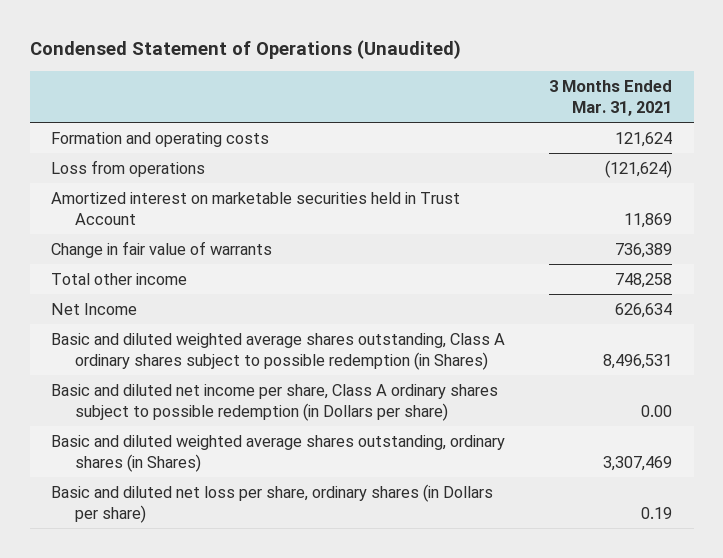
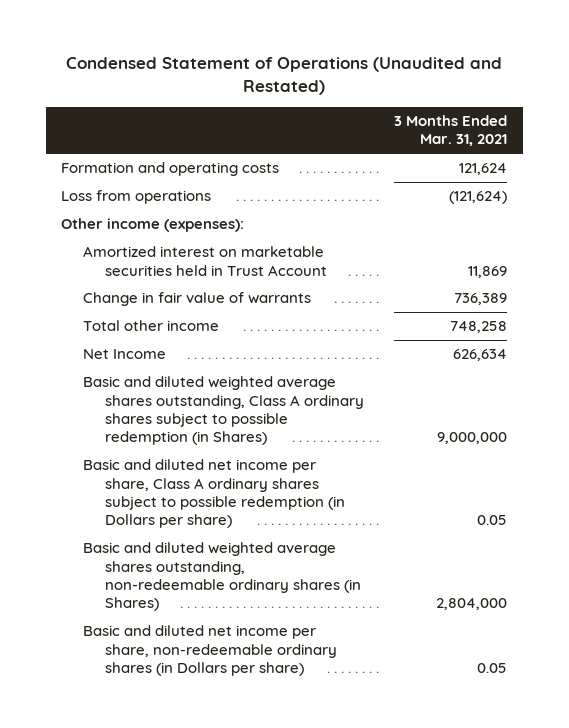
[29,39,461,59] Condensed Statement of Operations (Unaudited) -> [66,56,503,95] Condensed Statement of Operations (Unaudited and Restated)
none -> [61,218,245,233] Other income (expenses):
[602,353,672,369] 8,496,531 -> [437,431,508,444] 9,000,000
[640,404,672,417] 0.00 -> [477,514,508,525] 0.05
[51,434,506,472] Basic and diluted weighted average shares outstanding, ordinary shares (in Shares) -> [82,542,361,611] Basic and diluted weighted average shares outstanding, non-redeemable ordinary shares (in Shares)
[602,455,672,471] 3,307,469 -> [436,597,508,610] 2,804,000
[51,483,494,523] Basic and diluted net loss per share, ordinary shares (in Dollars per share) -> [82,625,337,676] Basic and diluted net income per share, non-redeemable ordinary shares (in Dollars per share)
[640,506,672,519] 0.19 -> [477,662,508,673] 0.05

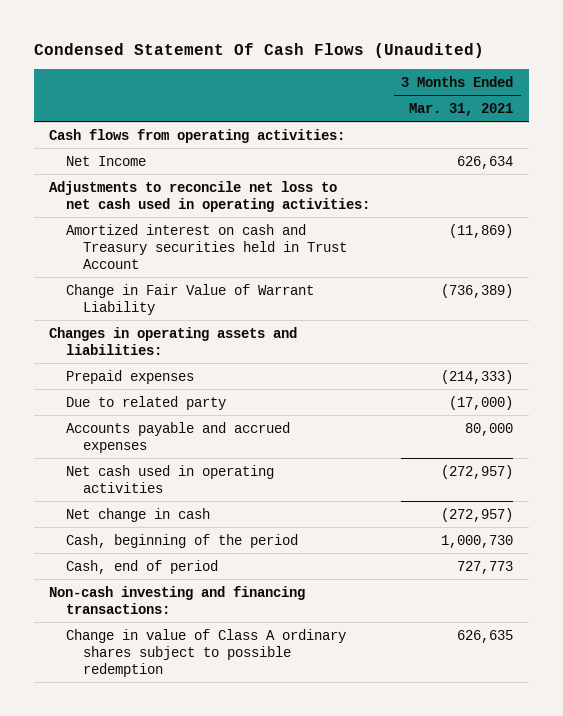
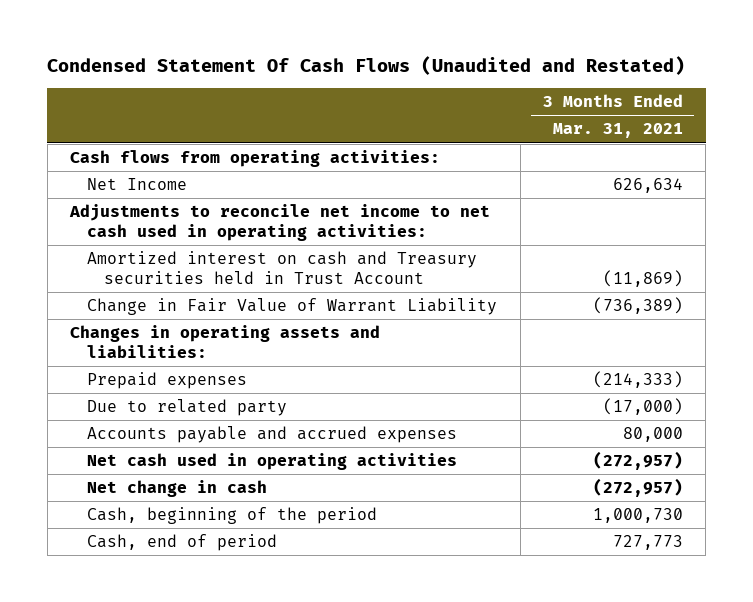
[33,43,484,59] Condensed Statement Of Cash Flows (Unaudited) -> [47,55,686,75] Condensed Statement Of Cash Flows (Unaudited and Restated)
[49,180,371,212] Adjustments to reconcile net loss to net cash used in operating activities: -> [69,204,491,241] Adjustments to reconcile net income to net cash used in operating activities:
[49,585,306,614] Non-cash investing and financing transactions: -> none
[66,628,347,677] Change in value of Class A ordinary shares subject to possible redemption -> none

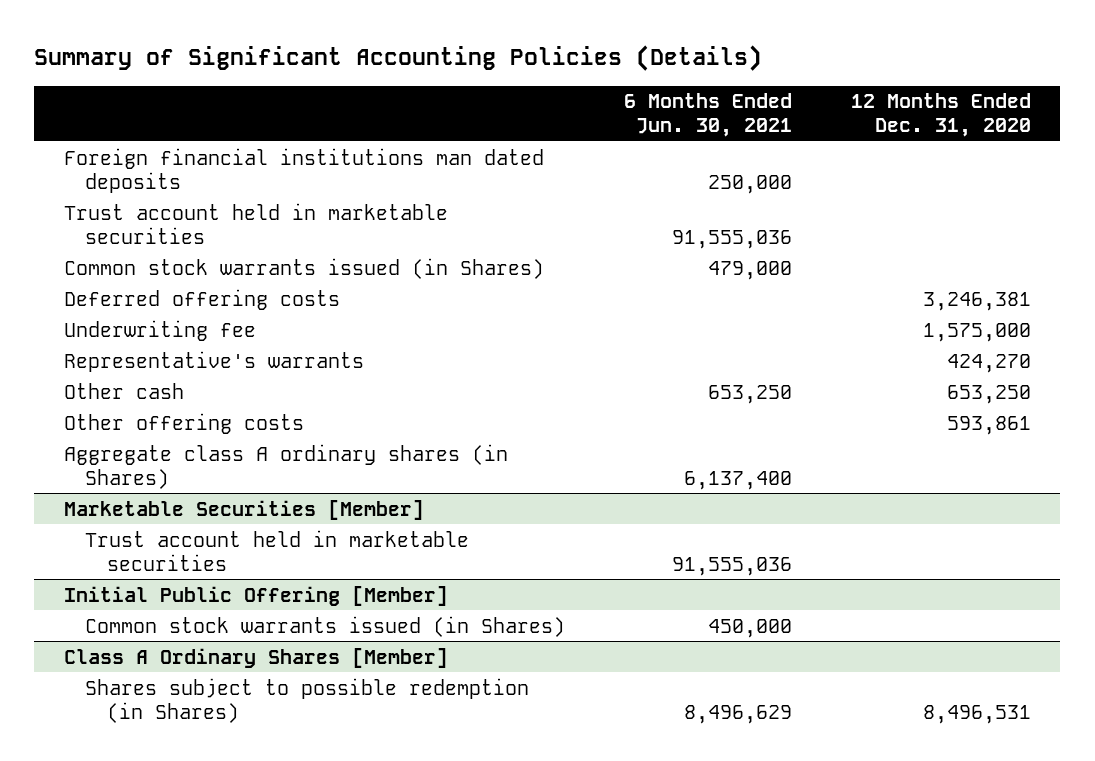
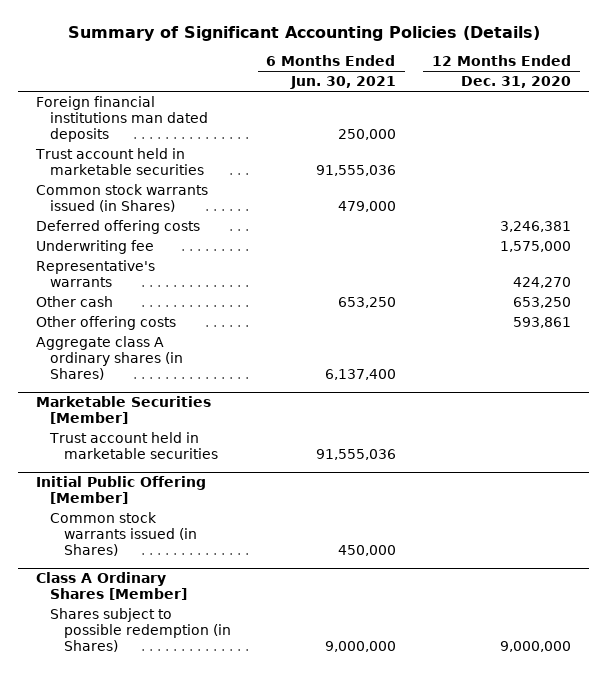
[684,704,793,724] 8,496,629 -> [324,640,396,652] 9,000,000
[922,704,1031,724] 8,496,531 -> [500,640,572,652] 9,000,000

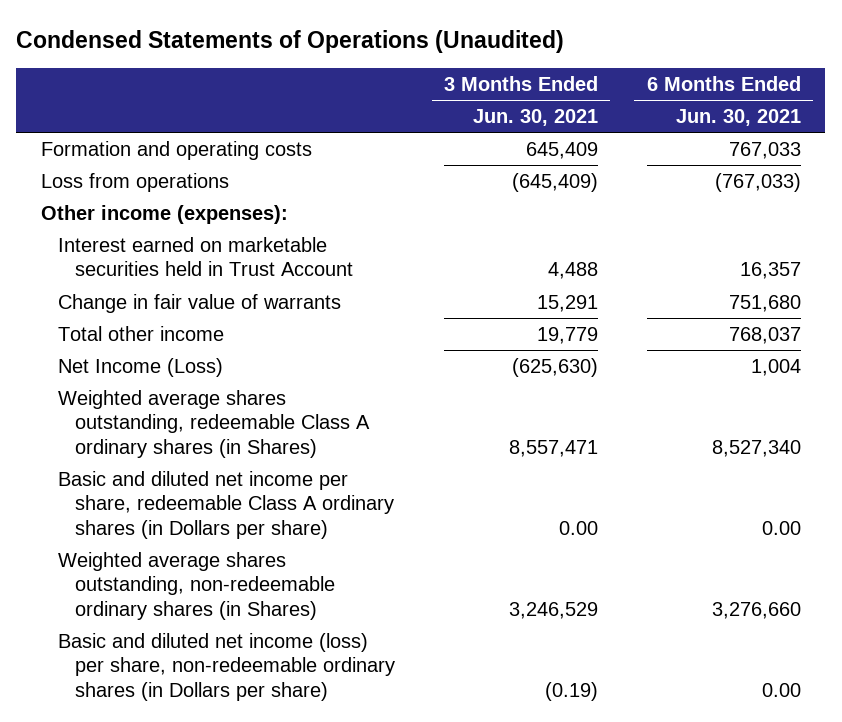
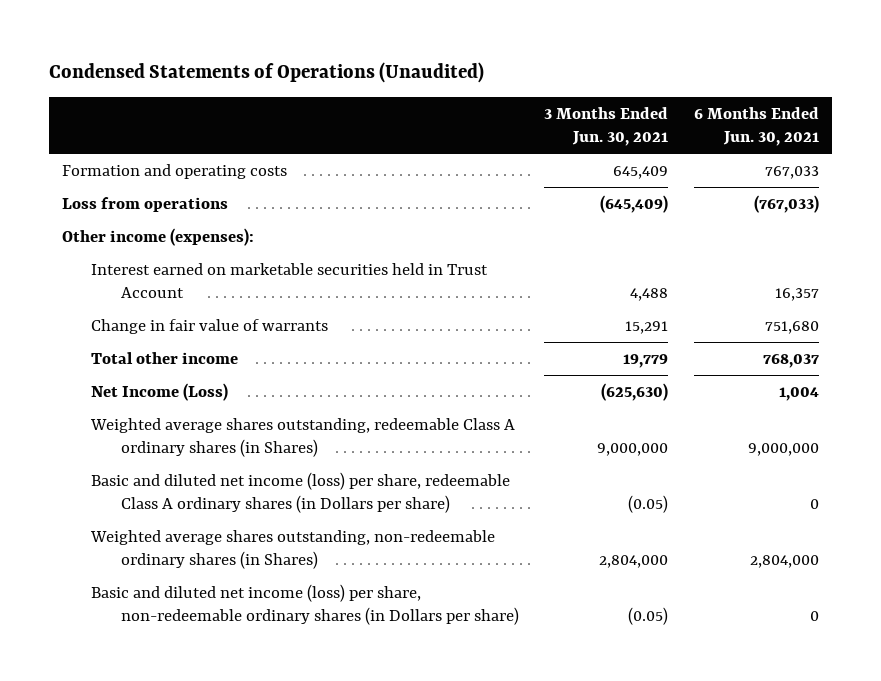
[508,439,598,457] 8,557,471 -> [597,443,669,457] 9,000,000
[711,439,801,457] 8,527,340 -> [747,443,819,457] 9,000,000
[57,471,395,539] Basic and diluted net income per share, redeemable Class A ordinary shares (in Dollars per share) -> [91,471,511,514] Basic and diluted net income (loss) per share, redeemable Class A ordinary shares (in Dollars per share)
[558,520,598,535] 0.00 -> [628,495,669,514] (0.05)
[761,520,801,535] 0.00 -> [809,499,819,510] 0
[508,601,598,619] 3,246,529 -> [599,555,669,569] 2,804,000
[711,601,801,619] 3,276,660 -> [749,555,819,569] 2,804,000
[544,681,598,701] (0.19) -> [628,607,669,626] (0.05)
[761,682,801,697] 0.00 -> [809,611,819,622] 0

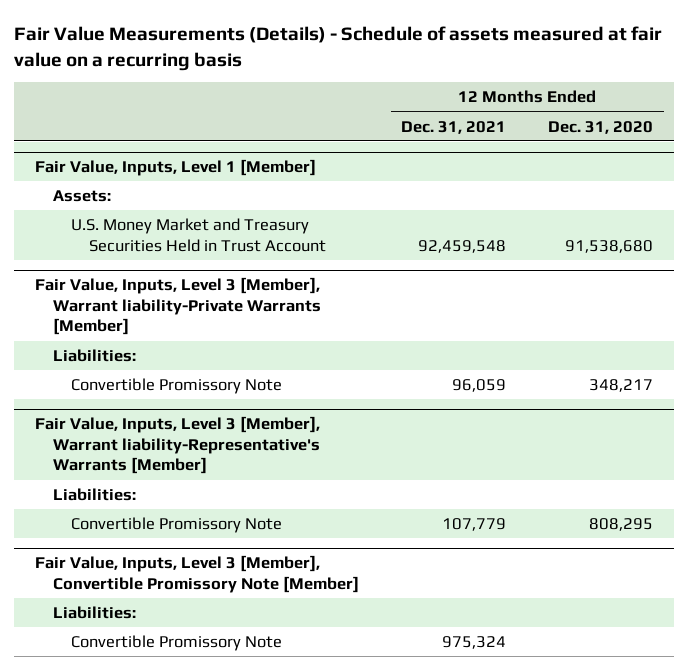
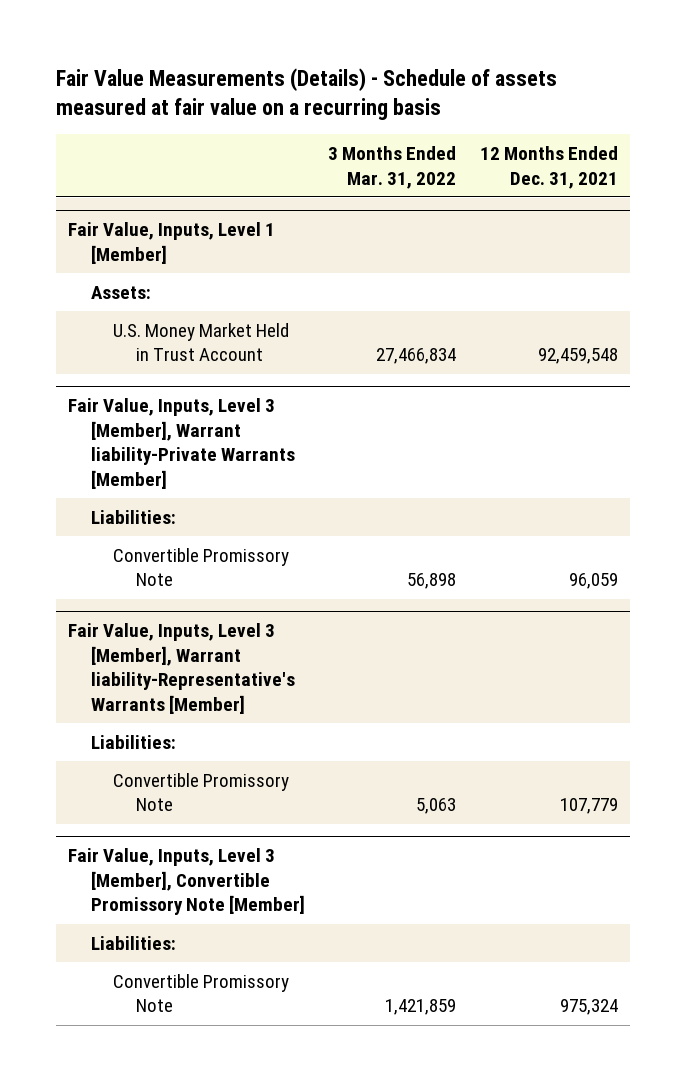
[548,120,654,134] Dec. 31, 2020 -> none
none -> [328,145,457,189] 3 Months Ended Mar. 31, 2022
[71,218,327,252] U.S. Money Market and Treasury Securities Held in Trust Account -> [113,322,290,362] U.S. Money Market Held in Trust Account

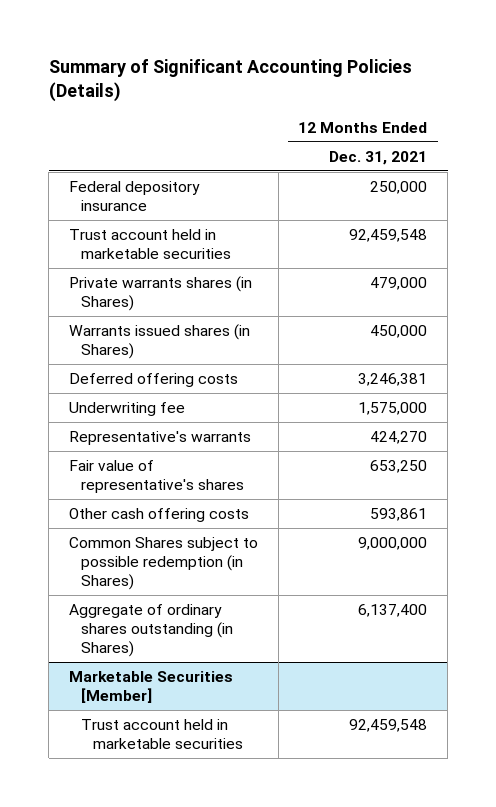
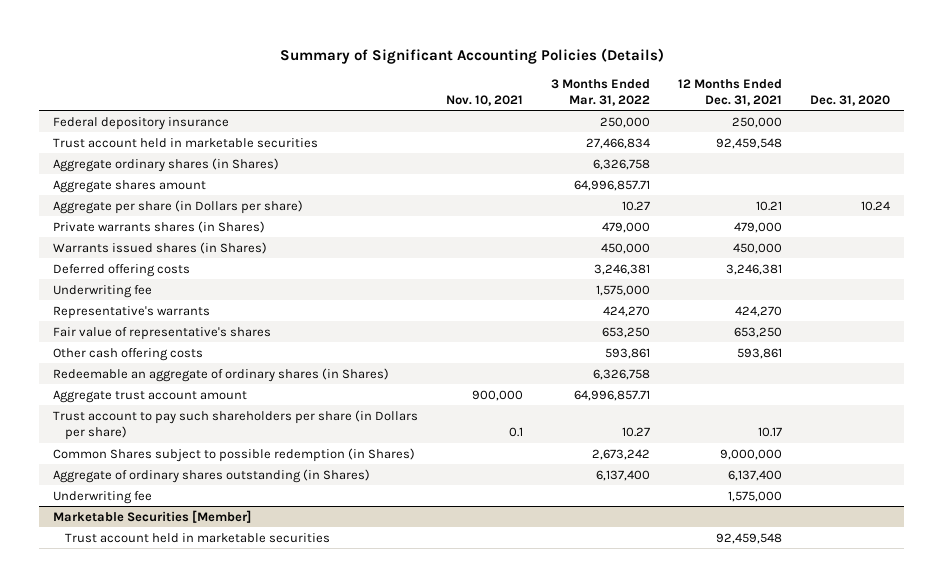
none -> [446,94,524,106] Nov. 10, 2021
none -> [551,78,651,106] 3 Months Ended Mar. 31, 2022
none -> [810,94,891,106] Dec. 31, 2020
none -> [53,157,280,172] Aggregate ordinary shares (in Shares)
none -> [53,179,207,193] Aggregate shares amount
none -> [53,199,304,214] Aggregate per share (in Dollars per share)
none -> [53,284,153,298] Underwriting fee
none -> [53,367,390,382] Redeemable an aggregate of ordinary shares (in Shares)
none -> [53,389,248,403] Aggregate trust account amount
none -> [53,409,419,441] Trust account to pay such shareholders per share (in Dollars per share)
[69,402,186,417] Underwriting fee -> [53,490,153,504] Underwriting fee

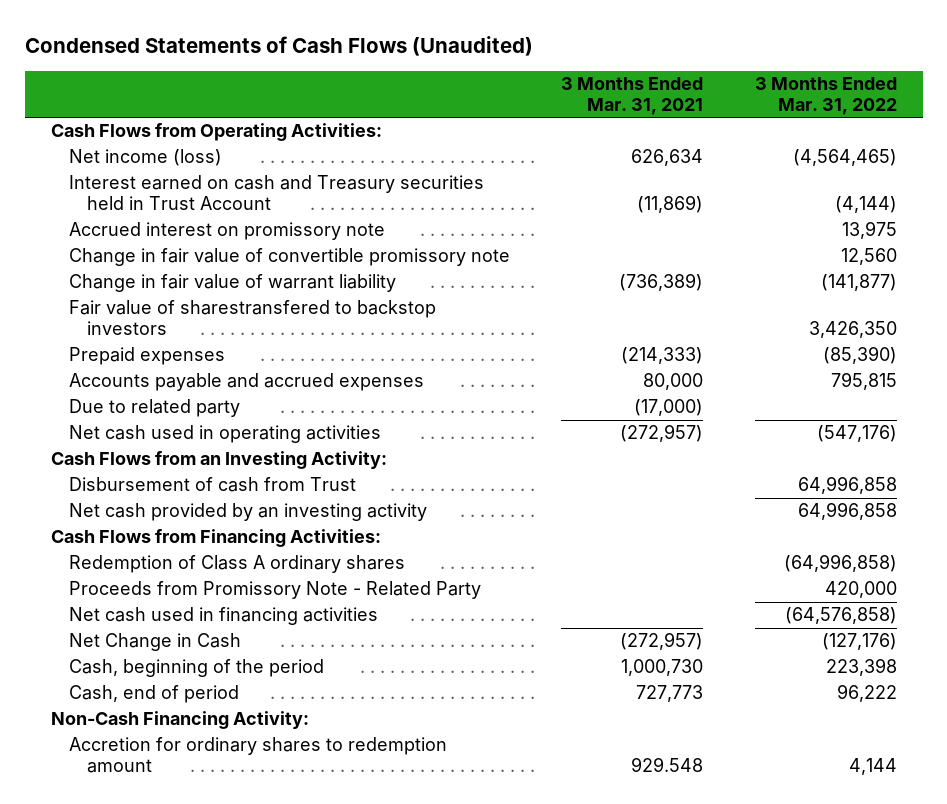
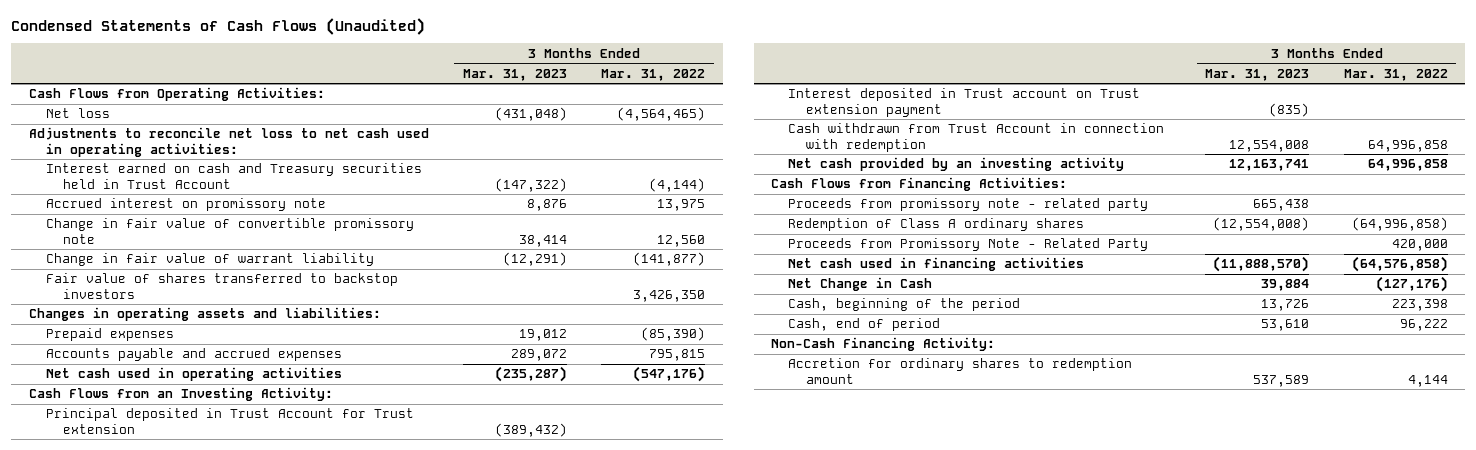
[561,77,704,116] 3 Months Ended Mar. 31, 2021 -> none
none -> [462,68,567,81] Mar. 31, 2023
[68,149,222,167] Net income (loss) -> [45,108,110,119] Net loss
none -> [28,127,429,157] Adjustments to reconcile net loss to net cash used in operating activities:
[68,300,436,336] Fair value of sharestransfered to backstop investors -> [45,273,398,299] Fair value of shares transferred to backstop investors
none -> [28,307,381,322] Changes in operating assets and liabilities:
[68,399,240,418] Due to related party -> none
none -> [45,408,414,434] Principal deposited in Trust Account for Trust extension
none -> [788,88,1141,117] Interest deposited in Trust account on Trust extension payment
[68,477,356,493] Disbursement of cash from Trust -> [788,123,1165,152] Cash withdrawn from Trust Account in connection with redemption
none -> [788,198,1149,212] Proceeds from promissory note - related party

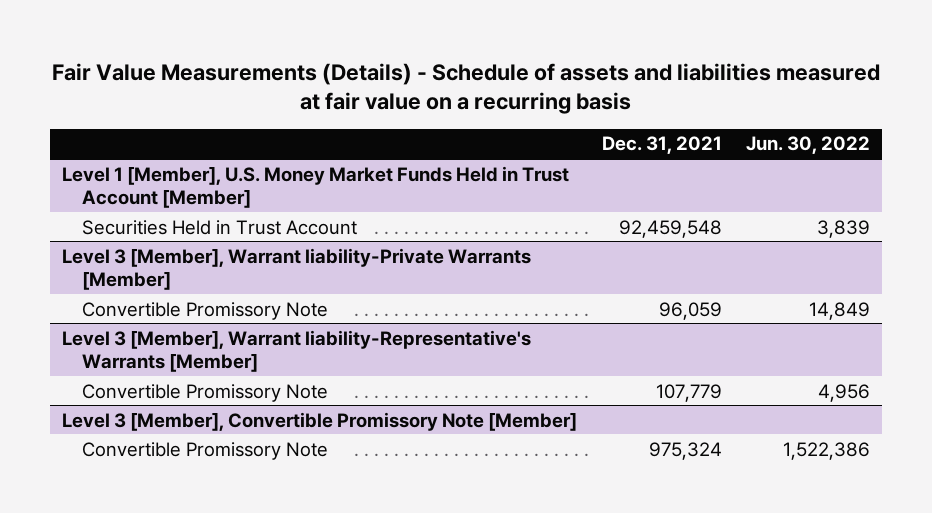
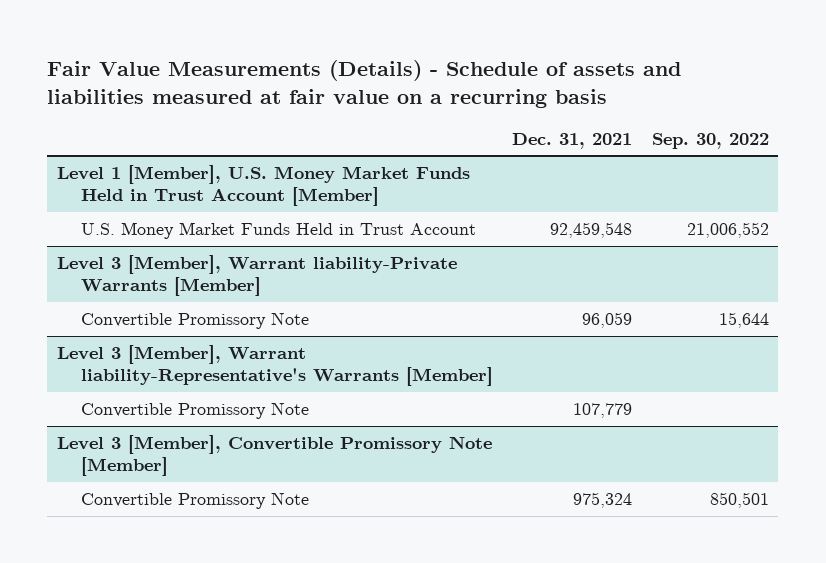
[746,136,871,155] Jun. 30, 2022 -> none
none -> [651,132,769,149] Sep. 30, 2022
[82,219,358,235] Securities Held in Trust Account -> [80,222,476,240] U.S. Money Market Funds Held in Trust Account

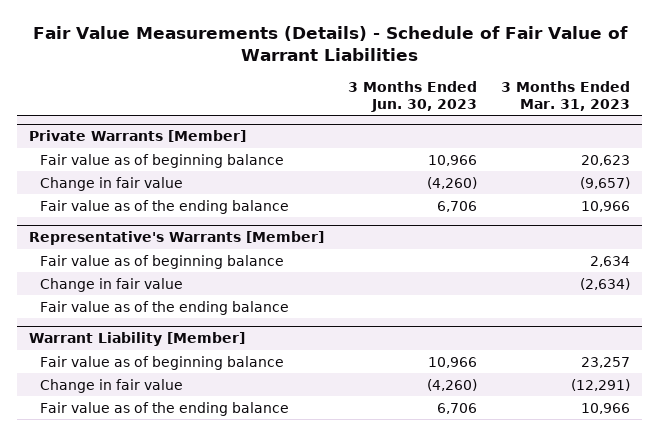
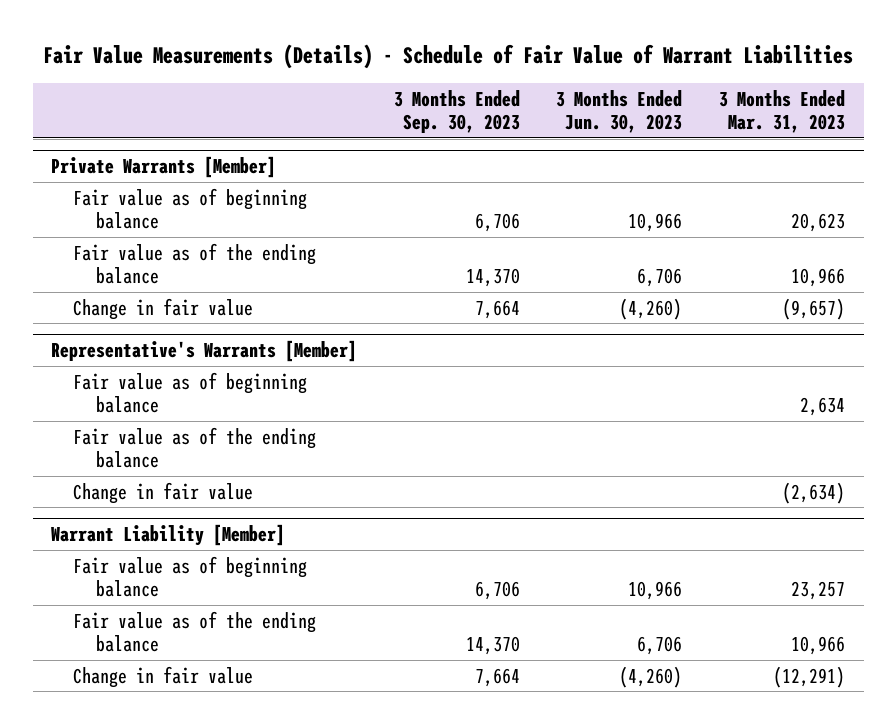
none -> [393,89,520,134] 3 Months Ended Sep. 30, 2023
[39,176,183,191] Change in fair value -> [73,297,254,320] Change in fair value
[39,277,183,292] Change in fair value -> [73,481,254,504] Change in fair value
[39,378,183,393] Change in fair value -> [73,665,254,688] Change in fair value

